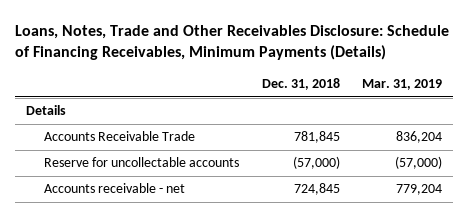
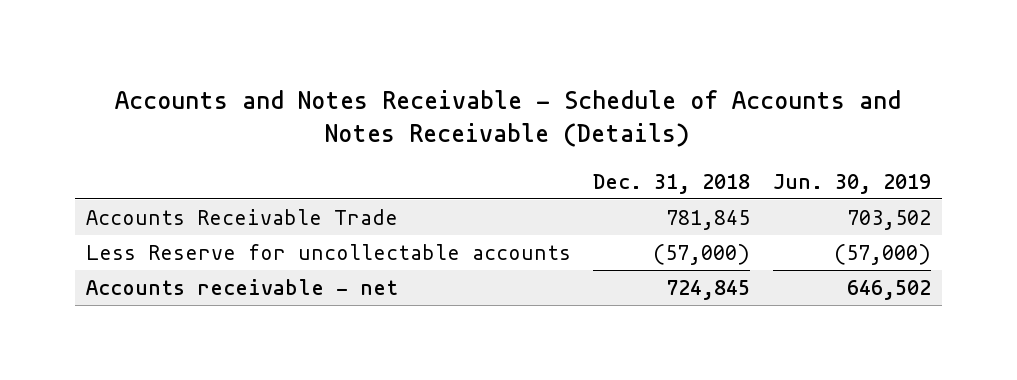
[15,25,450,61] Loans, Notes, Trade and Other Receivables Disclosure: Schedule of Financing Receivables, Minimum Payments (Details) -> [115,89,902,148] Accounts and Notes Receivable - Schedule of Accounts and Notes Receivable (Details)
[362,79,443,91] Mar. 31, 2019 -> none
none -> [772,173,931,194] Jun. 30, 2019
[26,105,67,116] Details -> none
[44,157,240,168] Reserve for uncollectable accounts -> [86,243,572,260] Less Reserve for uncollectable accounts

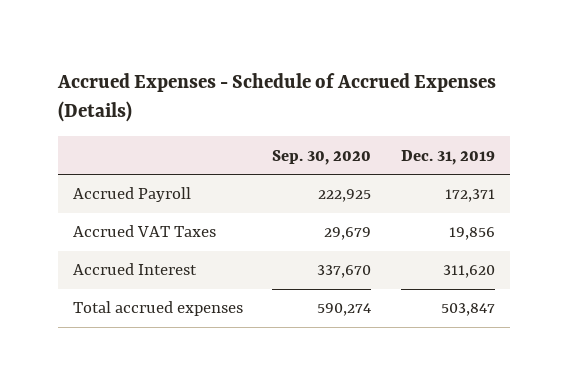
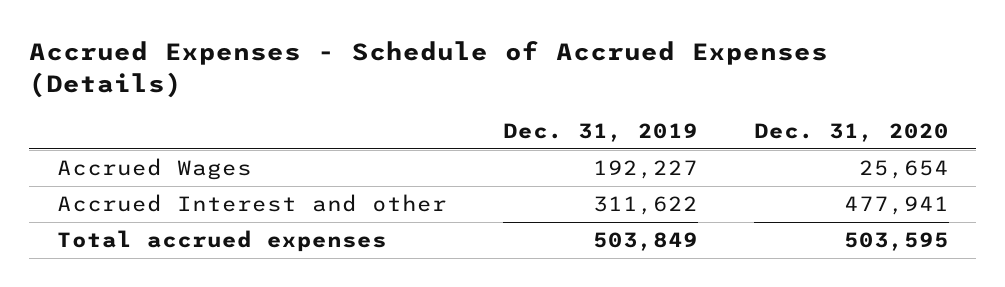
[272,149,372,165] Sep. 30, 2020 -> none
none -> [753,122,949,142] Dec. 31, 2020
[72,225,216,238] Accrued VAT Taxes -> none
[72,187,191,203] Accrued Payroll -> [56,158,252,181] Accrued Wages
[444,189,495,203] 172,371 -> [592,160,698,180] 192,227
[72,263,197,276] Accrued Interest -> [56,194,447,213] Accrued Interest and other
[442,265,495,279] 311,620 -> [592,196,698,216] 311,622
[440,303,495,317] 503,847 -> [592,232,698,252] 503,849

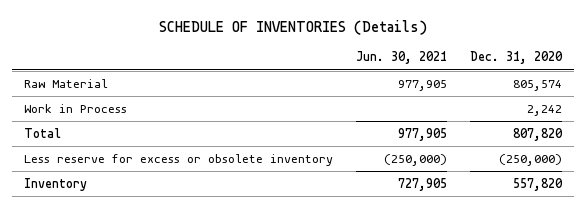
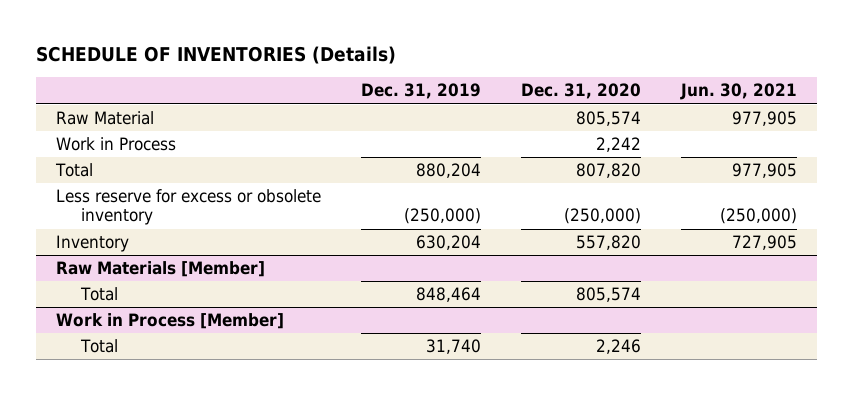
none -> [360,83,481,100] Dec. 31, 2019
none -> [55,261,265,278] Raw Materials [Member]
none -> [79,287,118,302] Total
none -> [55,313,284,330] Work in Process [Member]
none -> [79,339,118,354] Total

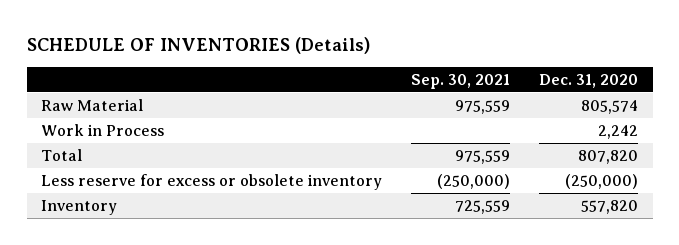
[360,83,481,100] Dec. 31, 2019 -> none
[680,83,798,101] Jun. 30, 2021 -> none
none -> [411,73,511,89] Sep. 30, 2021
[55,261,265,278] Raw Materials [Member] -> none
[79,287,118,302] Total -> none
[55,313,284,330] Work in Process [Member] -> none
[79,339,118,354] Total -> none

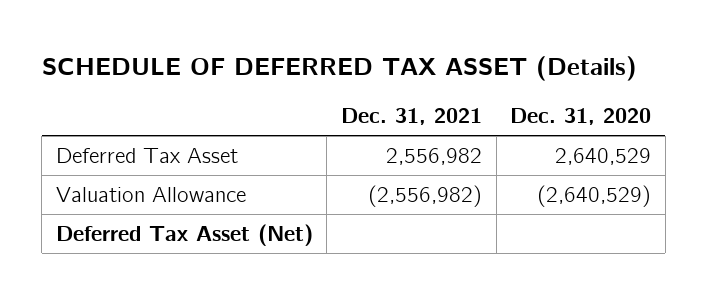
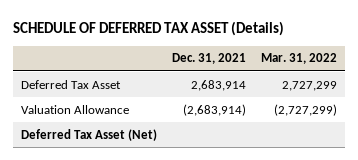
[510,108,652,126] Dec. 31, 2020 -> none
none -> [261,53,338,65] Mar. 31, 2022
[385,147,482,165] 2,556,982 -> [190,79,246,91] 2,683,914
[367,184,482,207] (2,556,982) -> [182,103,246,116] (2,683,914)

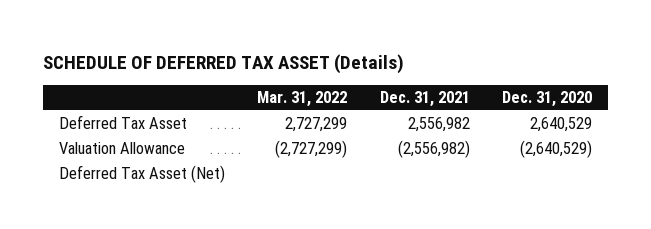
none -> [501,91,592,108] Dec. 31, 2020
[190,79,246,91] 2,683,914 -> [407,117,470,133] 2,556,982
[182,103,246,116] (2,683,914) -> [397,140,470,159] (2,556,982)

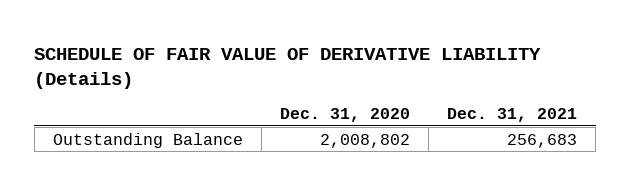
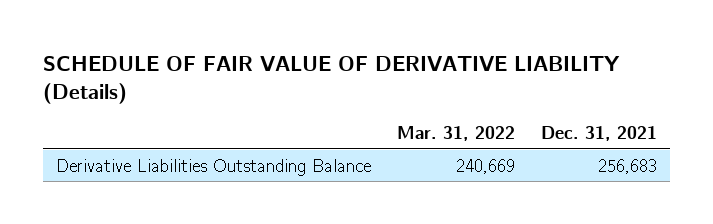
[280,107,411,122] Dec. 31, 2020 -> none
none -> [396,126,515,142] Mar. 31, 2022
[52,132,243,148] Outstanding Balance -> [55,158,371,176] Derivative Liabilities Outstanding Balance

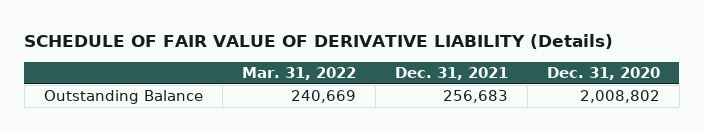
none -> [546,67,660,81] Dec. 31, 2020
[55,158,371,176] Derivative Liabilities Outstanding Balance -> [43,90,203,105] Outstanding Balance

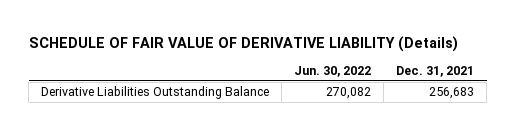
[241,67,356,81] Mar. 31, 2022 -> none
[546,67,660,81] Dec. 31, 2020 -> none
none -> [294,66,372,78] Jun. 30, 2022
[43,90,203,105] Outstanding Balance -> [41,86,270,100] Derivative Liabilities Outstanding Balance

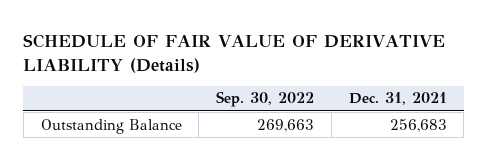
[294,66,372,78] Jun. 30, 2022 -> none
none -> [216,91,315,108] Sep. 30, 2022
[41,86,270,100] Derivative Liabilities Outstanding Balance -> [40,118,182,134] Outstanding Balance

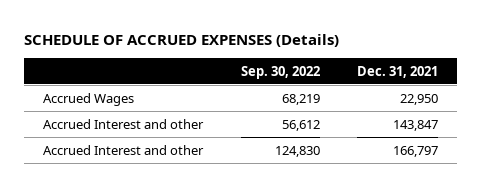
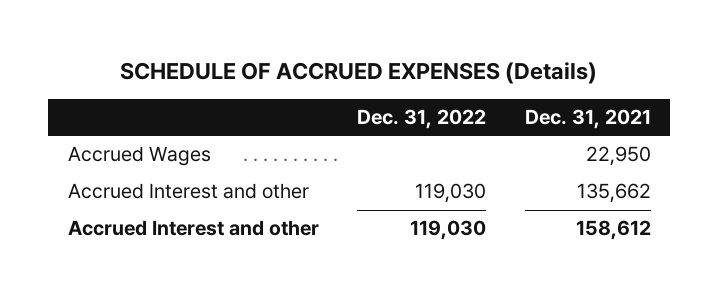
[240,65,320,79] Sep. 30, 2022 -> none
none -> [357,108,487,129] Dec. 31, 2022
[393,119,439,131] 143,847 -> [576,183,651,204] 135,662
[393,145,439,157] 166,797 -> [575,220,651,241] 158,612

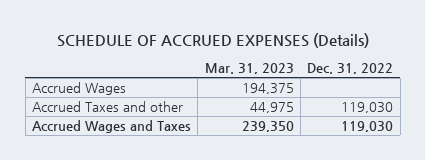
[524,108,651,129] Dec. 31, 2021 -> none
none -> [204,62,294,74] Mar. 31, 2023
[67,183,309,200] Accrued Interest and other -> [32,101,184,113] Accrued Taxes and other
[67,220,319,237] Accrued Interest and other -> [32,120,192,134] Accrued Wages and Taxes

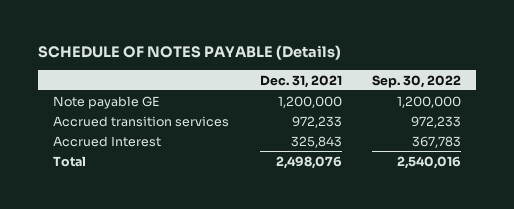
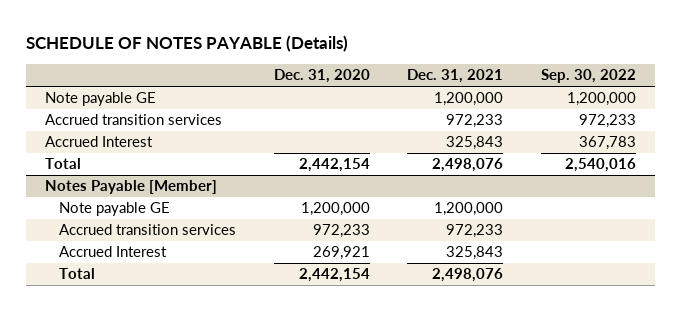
none -> [273,69,370,84] Dec. 31, 2020
none -> [45,180,218,195] Notes Payable [Member]
none -> [59,202,171,217] Note payable GE
none -> [59,224,237,236] Accrued transition services
none -> [59,246,168,258] Accrued Interest
none -> [59,268,96,280] Total

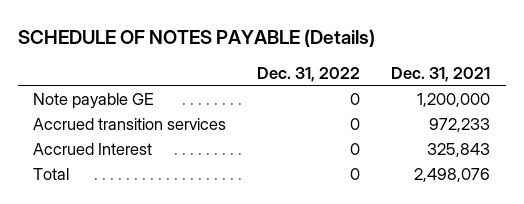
[273,69,370,84] Dec. 31, 2020 -> none
[540,69,636,84] Sep. 30, 2022 -> none
none -> [257,66,361,82] Dec. 31, 2022
[45,180,218,195] Notes Payable [Member] -> none
[59,202,171,217] Note payable GE -> none
[59,224,237,236] Accrued transition services -> none
[59,246,168,258] Accrued Interest -> none
[59,268,96,280] Total -> none

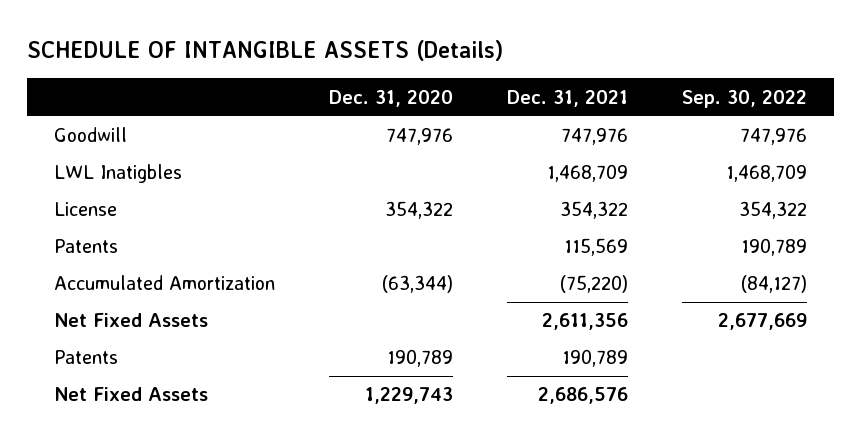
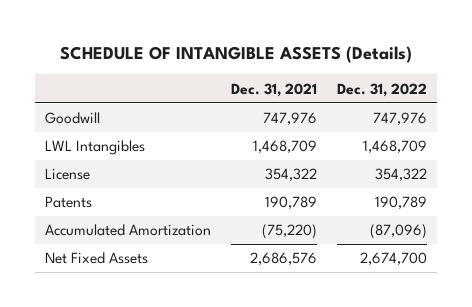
[329,89,454,107] Dec. 31, 2020 -> none
[682,89,808,108] Sep. 30, 2022 -> none
none -> [337,82,428,97] Dec. 31, 2022
[54,164,183,184] LWL Inatigbles -> [44,140,145,156] LWL Intangibles
[54,239,119,254] Patents -> none
[54,313,209,328] Net Fixed Assets -> none
[54,275,276,291] Accumulated Amortization -> [44,224,211,237] Accumulated Amortization

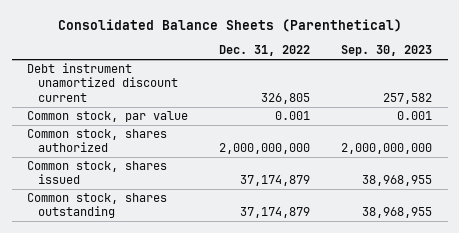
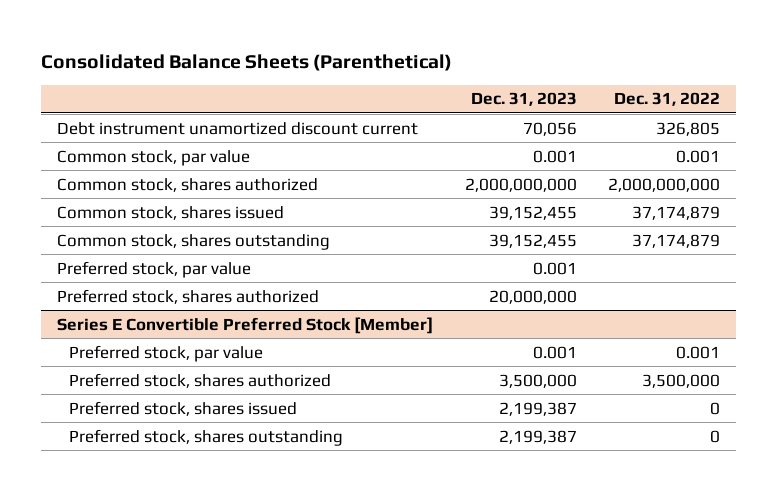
[341,45,433,57] Sep. 30, 2023 -> none
none -> [470,92,577,107] Dec. 31, 2023
none -> [57,260,252,278] Preferred stock, par value
none -> [57,288,320,304] Preferred stock, shares authorized
none -> [57,316,434,334] Series E Convertible Preferred Stock [Member]
none -> [69,344,264,362] Preferred stock, par value
none -> [69,372,332,388] Preferred stock, shares authorized
none -> [69,400,298,416] Preferred stock, shares issued
none -> [69,428,344,446] Preferred stock, shares outstanding

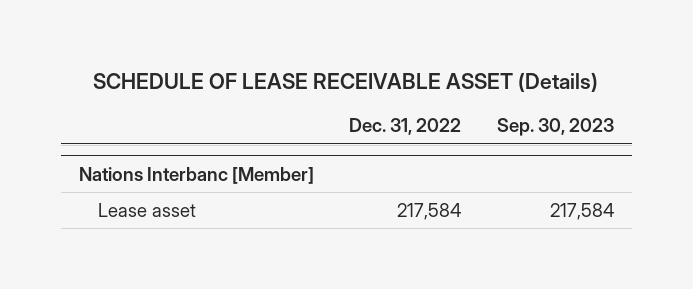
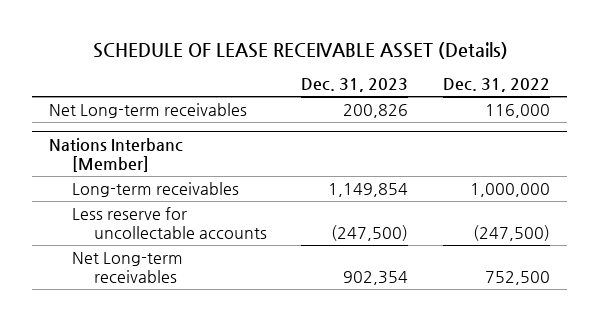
[496,118,614,137] Sep. 30, 2023 -> none
none -> [301,78,409,93] Dec. 31, 2023
none -> [49,102,248,118] Net Long-term receivables
[98,202,197,217] Lease asset -> none
none -> [71,181,239,197] Long-term receivables
none -> [71,206,267,240] Less reserve for uncollectable accounts
none -> [71,251,183,284] Net Long-term receivables

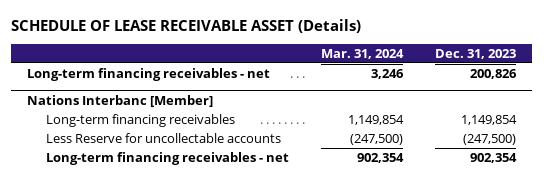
[443,78,551,93] Dec. 31, 2022 -> none
none -> [321,48,405,59] Mar. 31, 2024
[49,102,248,118] Net Long-term receivables -> [27,68,271,82] Long-term financing receivables - net
[71,181,239,197] Long-term receivables -> [45,114,235,128] Long-term financing receivables
[71,206,267,240] Less reserve for uncollectable accounts -> [45,133,281,144] Less Reserve for uncollectable accounts
[71,251,183,284] Net Long-term receivables -> [45,152,289,166] Long-term financing receivables - net

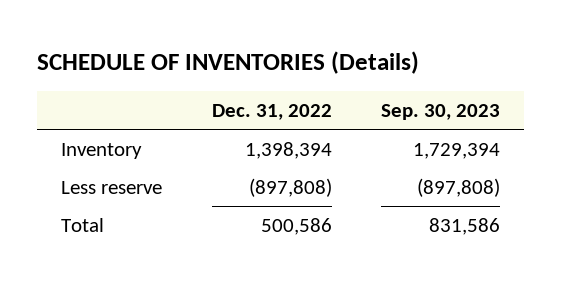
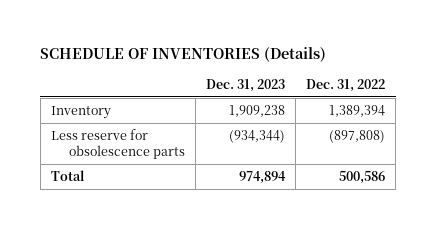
[380,103,500,120] Sep. 30, 2023 -> none
none -> [206,78,286,92] Dec. 31, 2023
[244,141,332,159] 1,398,394 -> [329,105,386,118] 1,389,394
[61,180,163,194] Less reserve -> [50,129,186,160] Less reserve for obsolescence parts

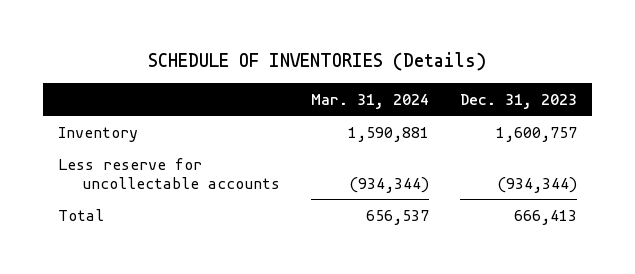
[306,78,386,92] Dec. 31, 2022 -> none
none -> [310,93,429,109] Mar. 31, 2024
[229,105,286,118] 1,909,238 -> [495,126,577,142] 1,600,757
[50,129,186,160] Less reserve for obsolescence parts -> [57,157,281,189] Less reserve for uncollectable accounts
[239,171,287,185] 974,894 -> [513,209,577,225] 666,413

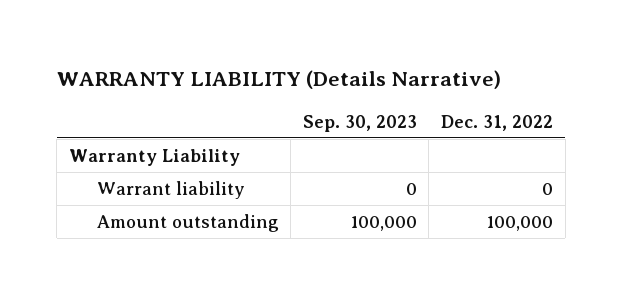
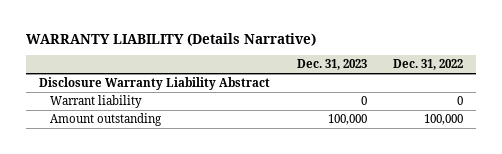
[302,114,417,132] Sep. 30, 2023 -> none
none -> [296,59,367,71] Dec. 31, 2023
[68,149,240,167] Warranty Liability -> [39,77,271,91] Disclosure Warranty Liability Abstract

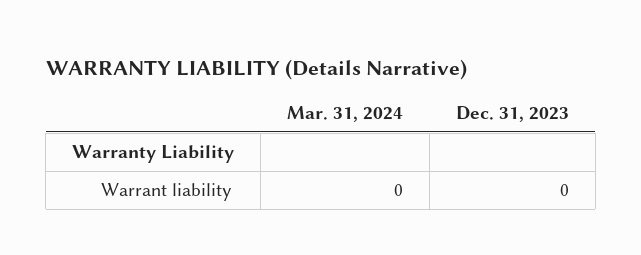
[393,59,464,71] Dec. 31, 2022 -> none
none -> [286,105,403,122] Mar. 31, 2024
[39,77,271,91] Disclosure Warranty Liability Abstract -> [72,145,235,164] Warranty Liability
[49,113,162,127] Amount outstanding -> none

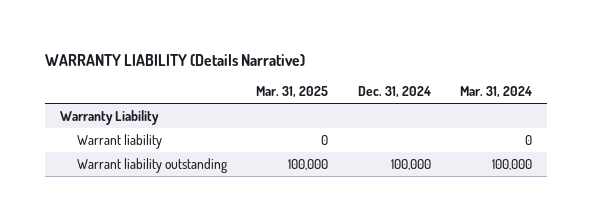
[455,105,569,122] Dec. 31, 2023 -> none
none -> [256,86,329,99] Mar. 31, 2025
none -> [357,86,431,99] Dec. 31, 2024
none -> [76,157,227,173] Warrant liability outstanding

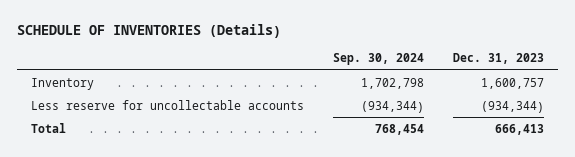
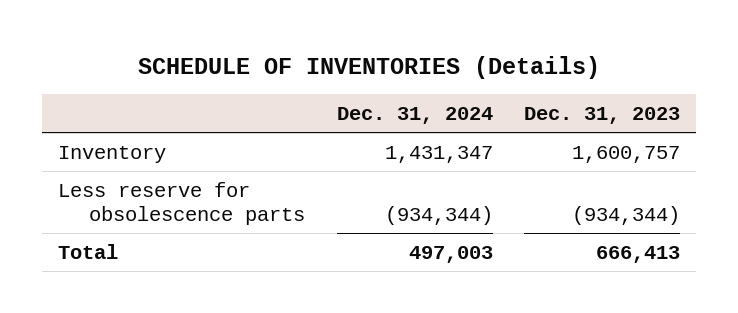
[333,53,425,66] Sep. 30, 2024 -> none
none -> [336,106,493,124] Dec. 31, 2024
[31,99,305,110] Less reserve for uncollectable accounts -> [57,181,306,226] Less reserve for obsolescence parts

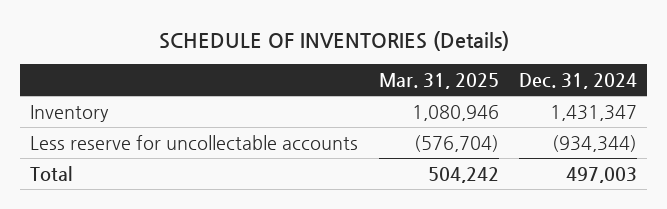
[524,106,681,124] Dec. 31, 2023 -> none
none -> [378,72,499,89] Mar. 31, 2025
[57,181,306,226] Less reserve for obsolescence parts -> [30,134,359,150] Less reserve for uncollectable accounts

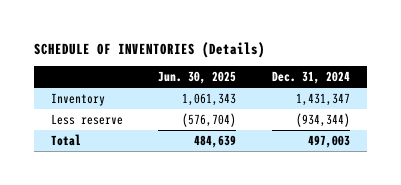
[378,72,499,89] Mar. 31, 2025 -> none
none -> [158,71,237,85] Jun. 30, 2025
[30,134,359,150] Less reserve for uncollectable accounts -> [51,113,124,125] Less reserve

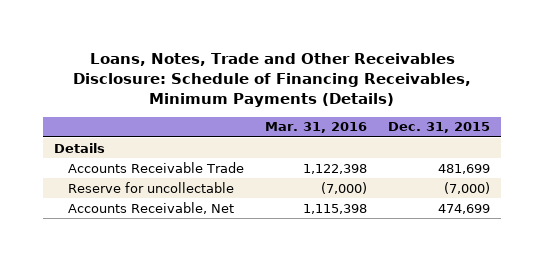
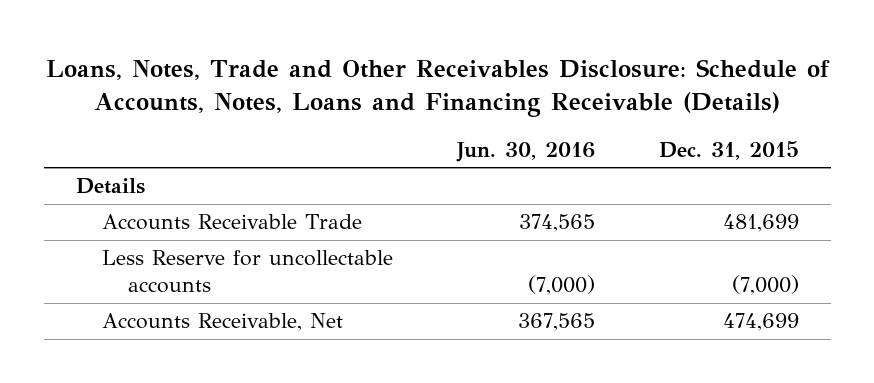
[73,52,472,107] Loans, Notes, Trade and Other Receivables Disclosure: Schedule of Financing Receivables, Minimum Payments (Details) -> [46,58,831,118] Loans, Notes, Trade and Other Receivables Disclosure: Schedule of Accounts, Notes, Loans and Financing Receivable (Details)
[264,122,367,134] Mar. 31, 2016 -> none
none -> [455,141,595,162] Jun. 30, 2016
[67,181,234,193] Reserve for uncollectable -> [101,250,393,294] Less Reserve for uncollectable accounts

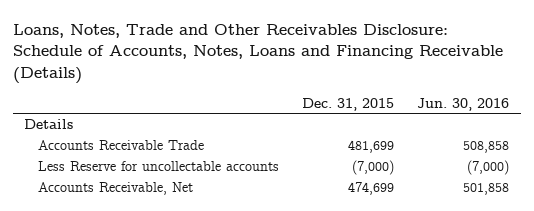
[518,214,595,233] 374,565 -> [463,141,510,154] 508,858
[517,313,595,332] 367,565 -> [463,183,510,196] 501,858

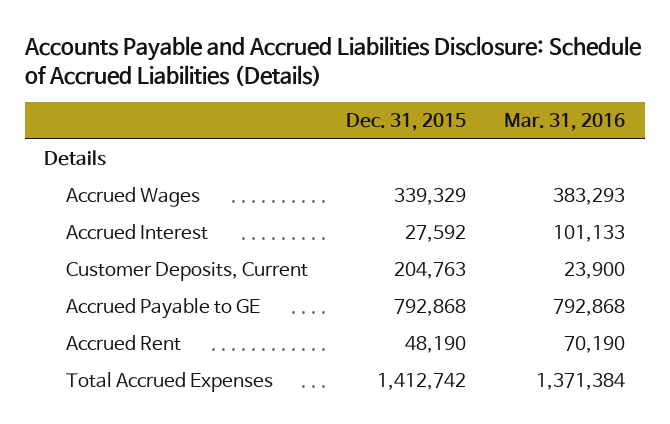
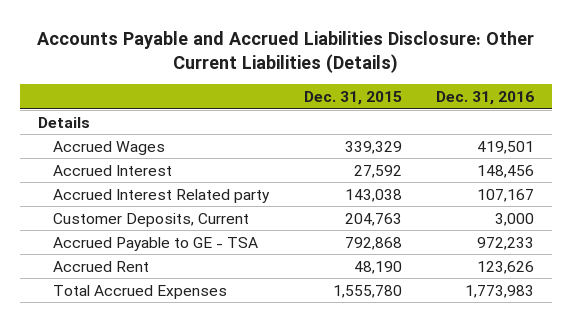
[23,36,642,87] Accounts Payable and Accrued Liabilities Disclosure: Schedule of Accrued Liabilities (Details) -> [37,30,535,73] Accounts Payable and Accrued Liabilities Disclosure: Other Current Liabilities (Details)
[504,113,626,132] Mar. 31, 2016 -> none
none -> [436,91,535,106] Dec. 31, 2016
none -> [52,188,270,203] Accrued Interest Related party
[65,298,260,320] Accrued Payable to GE -> [52,236,258,251] Accrued Payable to GE - TSA
[377,373,467,391] 1,412,742 -> [332,284,402,298] 1,555,780

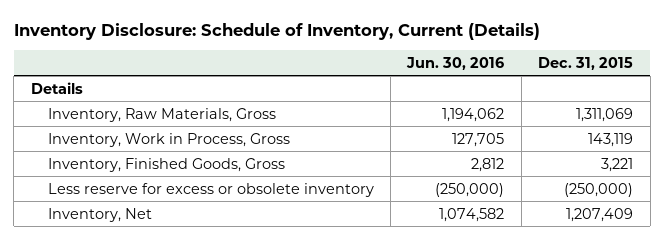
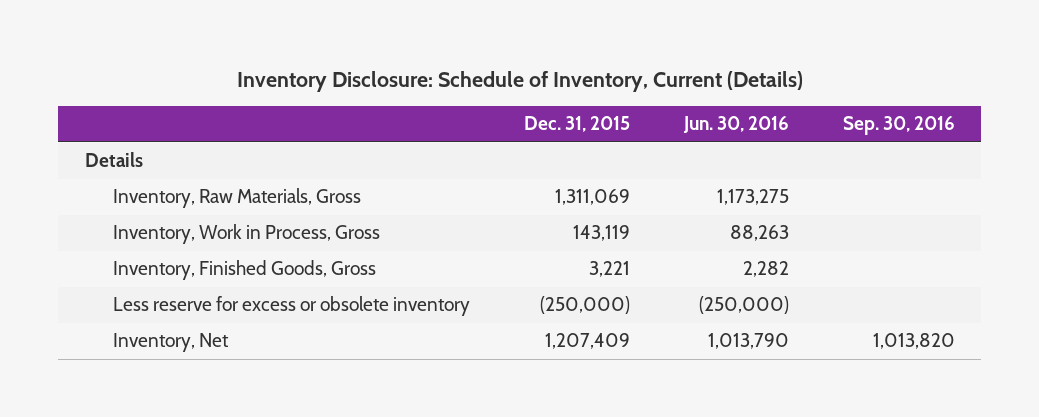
none -> [842,116,955,136] Sep. 30, 2016
[442,107,505,122] 1,194,062 -> [716,189,789,206] 1,173,275
[452,132,505,147] 127,705 -> [729,225,789,242] 88,263
[471,157,505,172] 2,812 -> [742,261,789,278] 2,282
[439,207,505,222] 1,074,582 -> [707,333,789,350] 1,013,790

